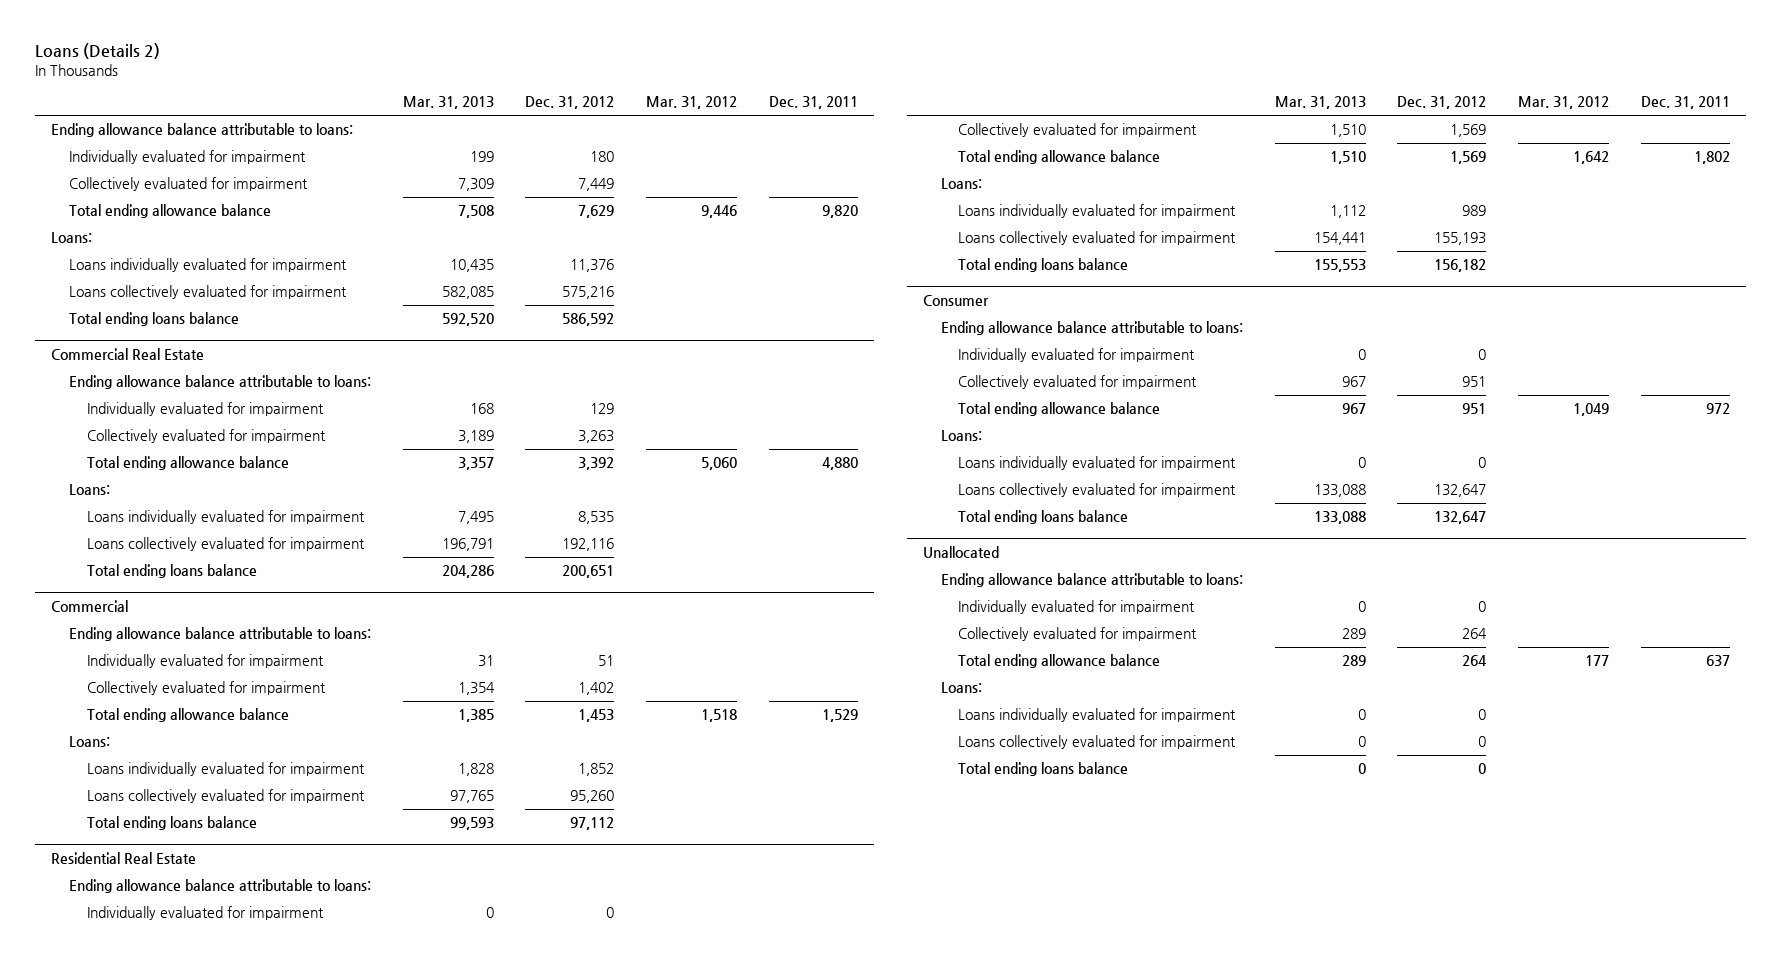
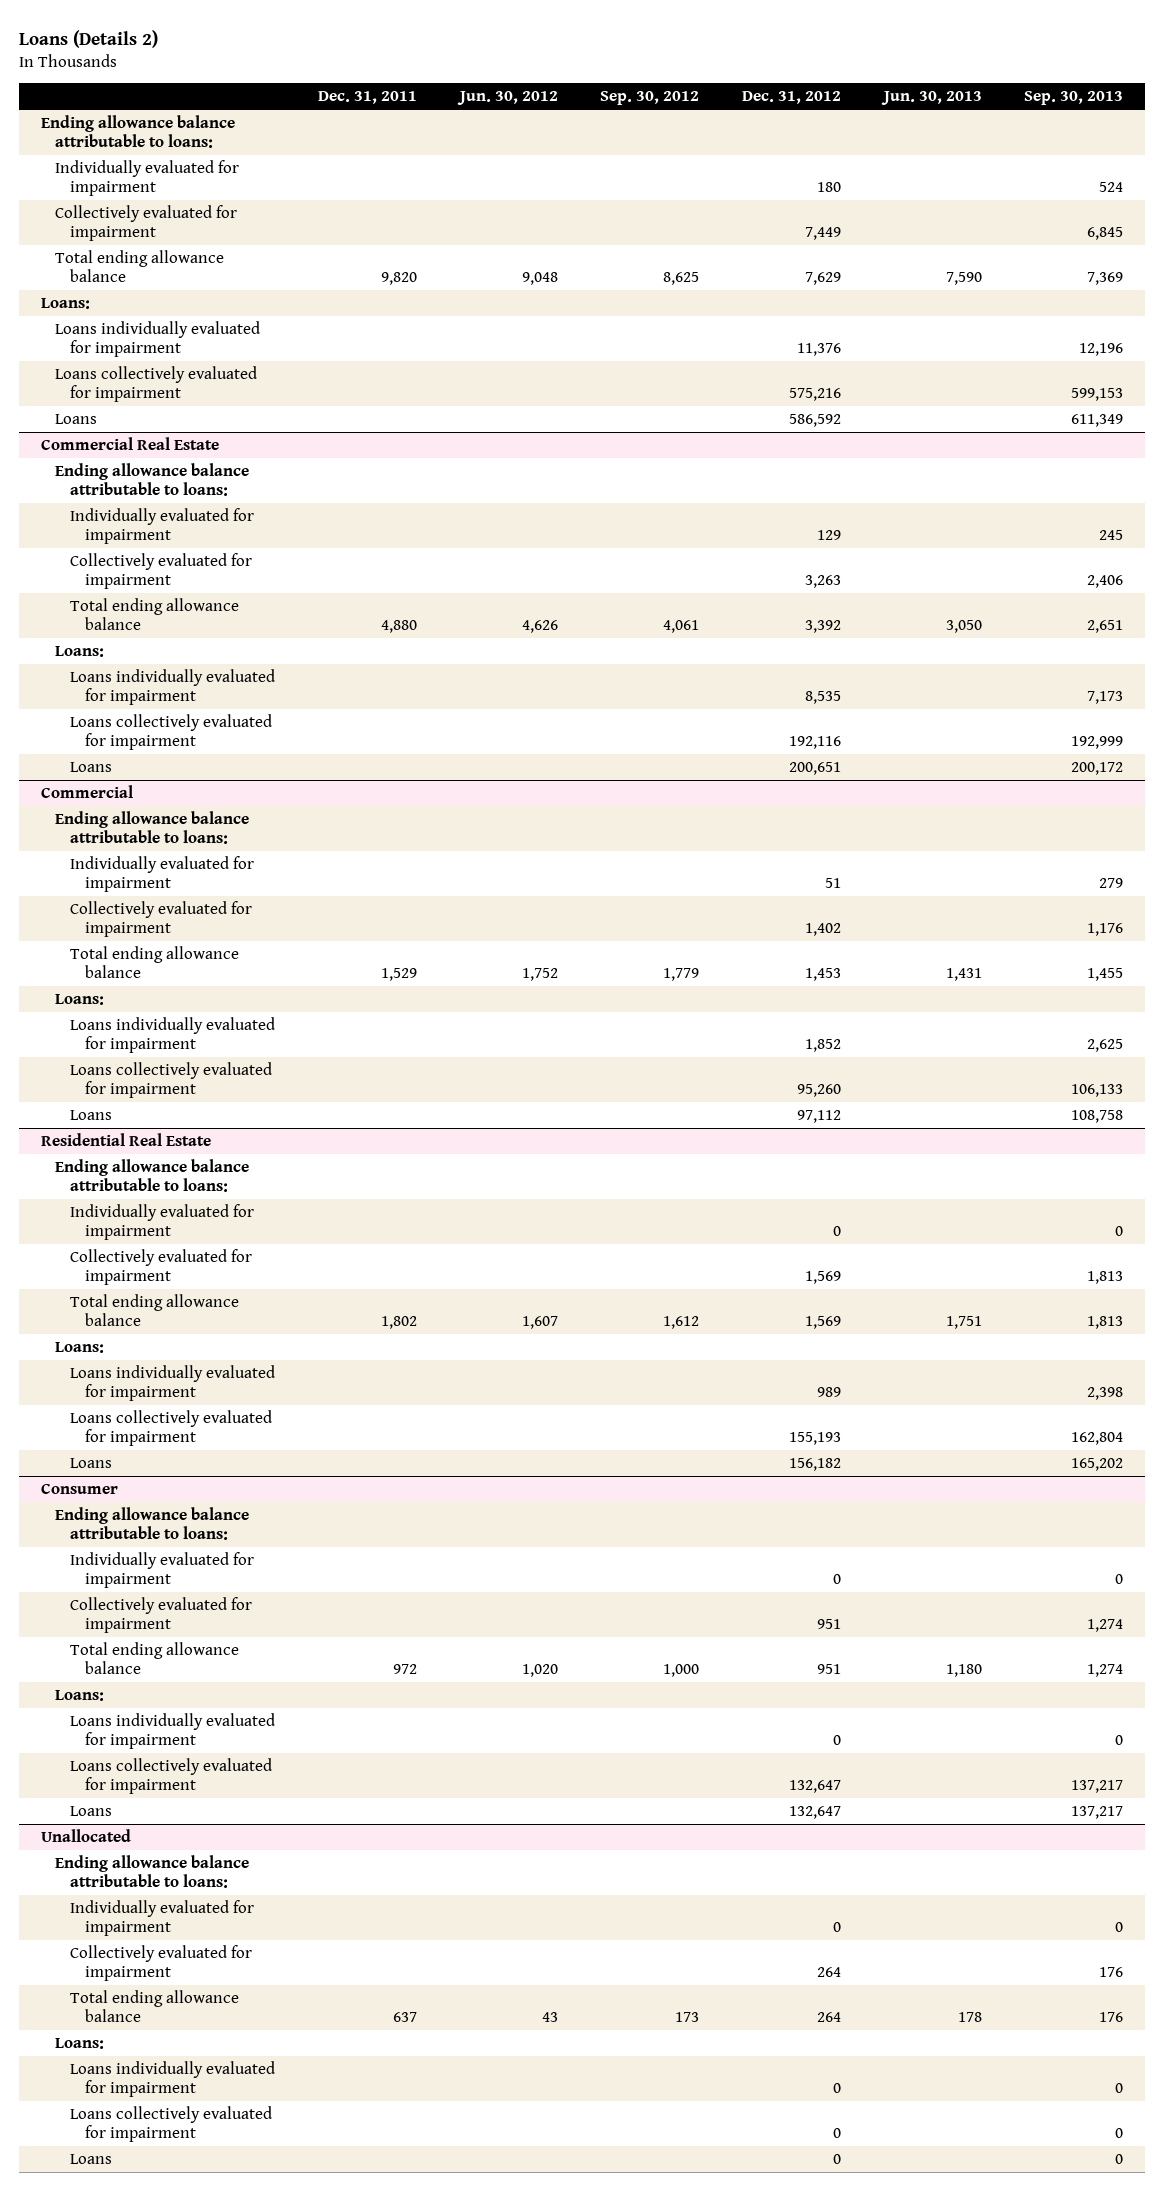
[402,96,494,110] Mar. 31, 2013 -> none
[646,96,738,110] Mar. 31, 2012 -> none
none -> [456,91,558,106] Jun. 30, 2012
none -> [600,91,700,106] Sep. 30, 2012
none -> [880,91,982,106] Jun. 30, 2013
none -> [1024,91,1124,106] Sep. 30, 2013
[68,312,239,327] Total ending loans balance -> [55,414,98,425] Loans
[86,564,257,579] Total ending loans balance -> [70,762,113,773] Loans
[86,816,257,831] Total ending loans balance -> [70,1110,113,1121] Loans
[958,258,1129,273] Total ending loans balance -> [70,1458,113,1469] Loans
[958,510,1129,525] Total ending loans balance -> [70,1806,113,1817] Loans
[958,762,1129,777] Total ending loans balance -> [70,2154,113,2165] Loans

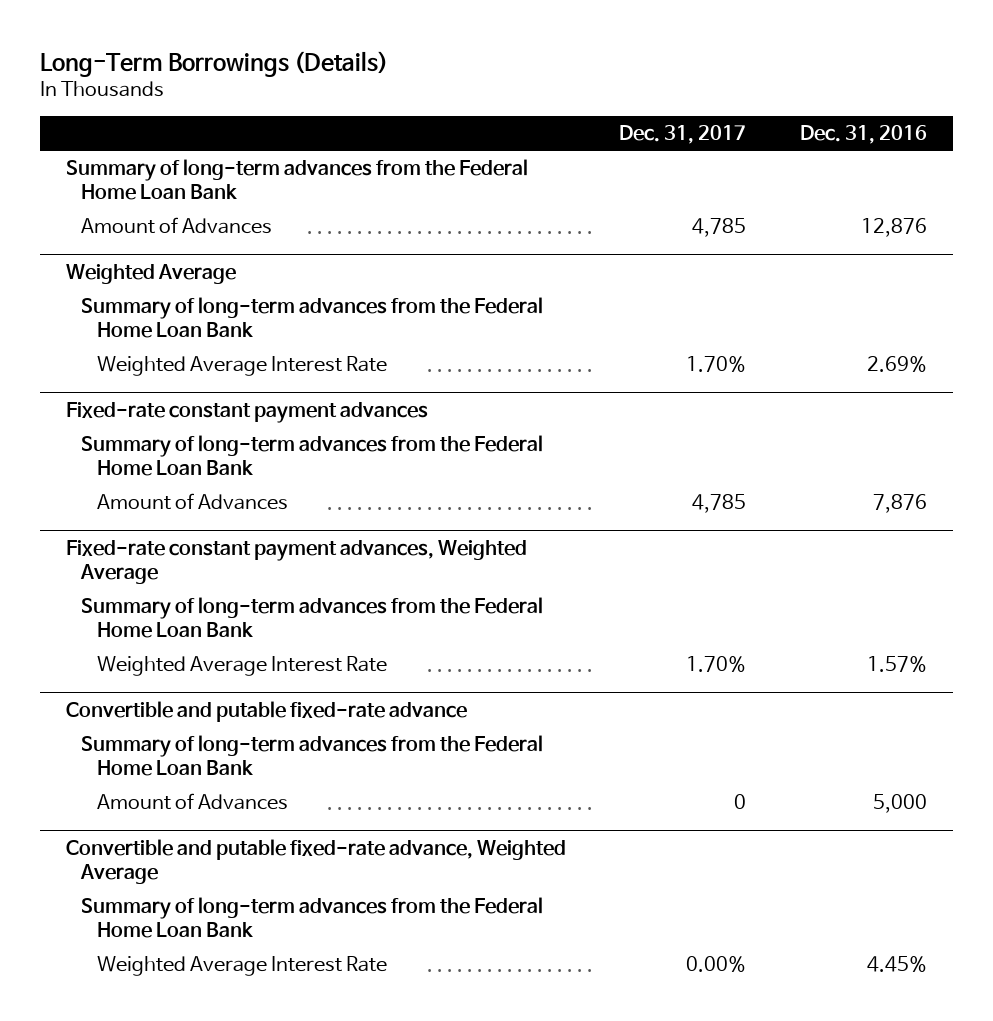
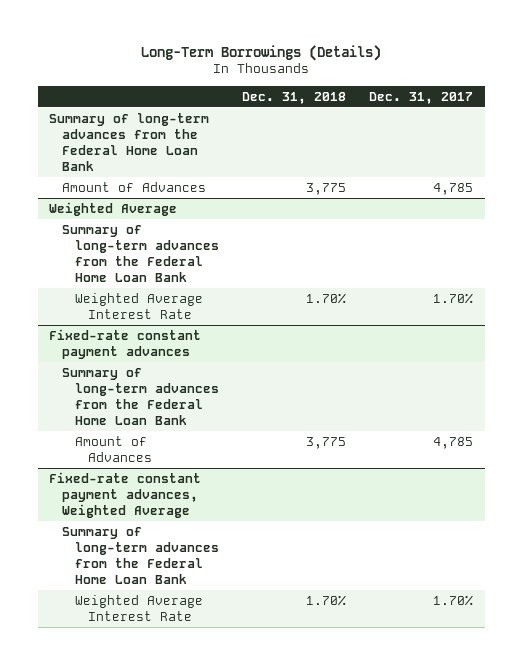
[799,125,927,145] Dec. 31, 2016 -> none
none -> [242,91,347,104] Dec. 31, 2018
[66,701,468,723] Convertible and putable fixed-rate advance -> none
[81,735,544,776] Summary of long-term advances from the Federal Home Loan Bank -> none
[96,793,288,811] Amount of Advances -> none
[66,839,567,884] Convertible and putable fixed-rate advance, Weighted Average -> none
[81,897,544,938] Summary of long-term advances from the Federal Home Loan Bank -> none
[96,956,387,977] Weighted Average Interest Rate -> none

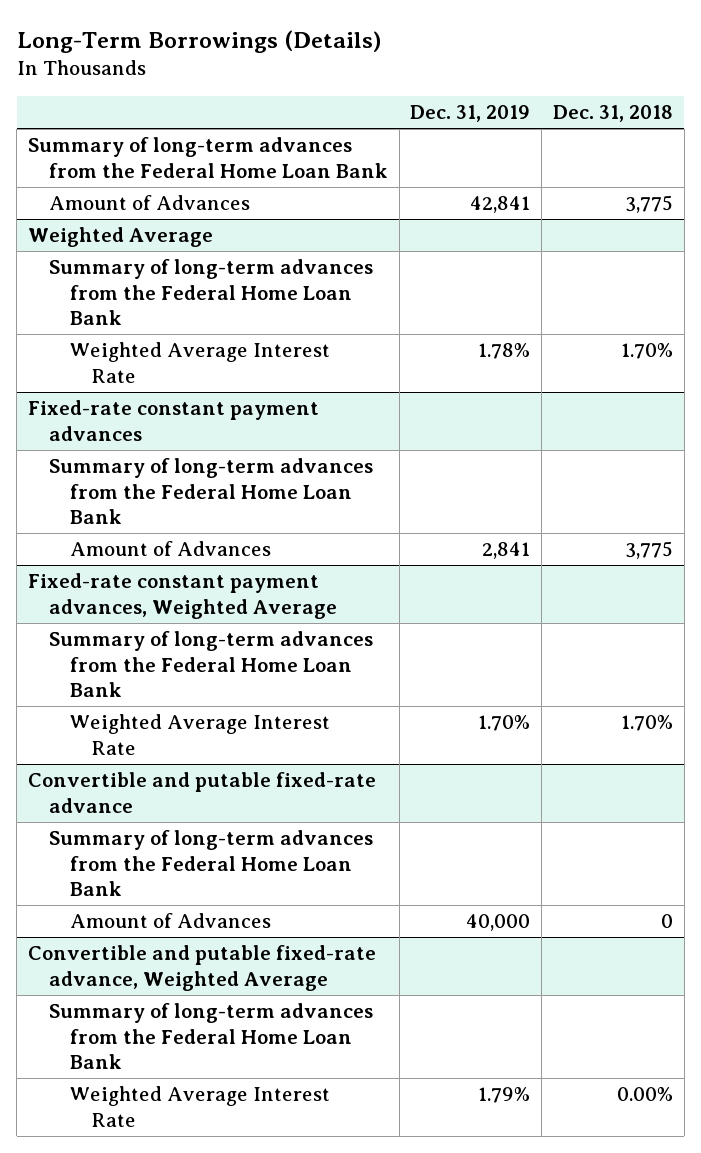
[369,91,474,104] Dec. 31, 2017 -> none
none -> [410,104,531,122] Dec. 31, 2019
none -> [27,772,376,813] Convertible and putable fixed-rate advance
none -> [48,830,373,897] Summary of long-term advances from the Federal Home Loan Bank
none -> [69,913,271,929] Amount of Advances
none -> [27,945,376,991] Convertible and putable fixed-rate advance, Weighted Average
none -> [48,1003,373,1070] Summary of long-term advances from the Federal Home Loan Bank
none -> [69,1086,330,1127] Weighted Average Interest Rate

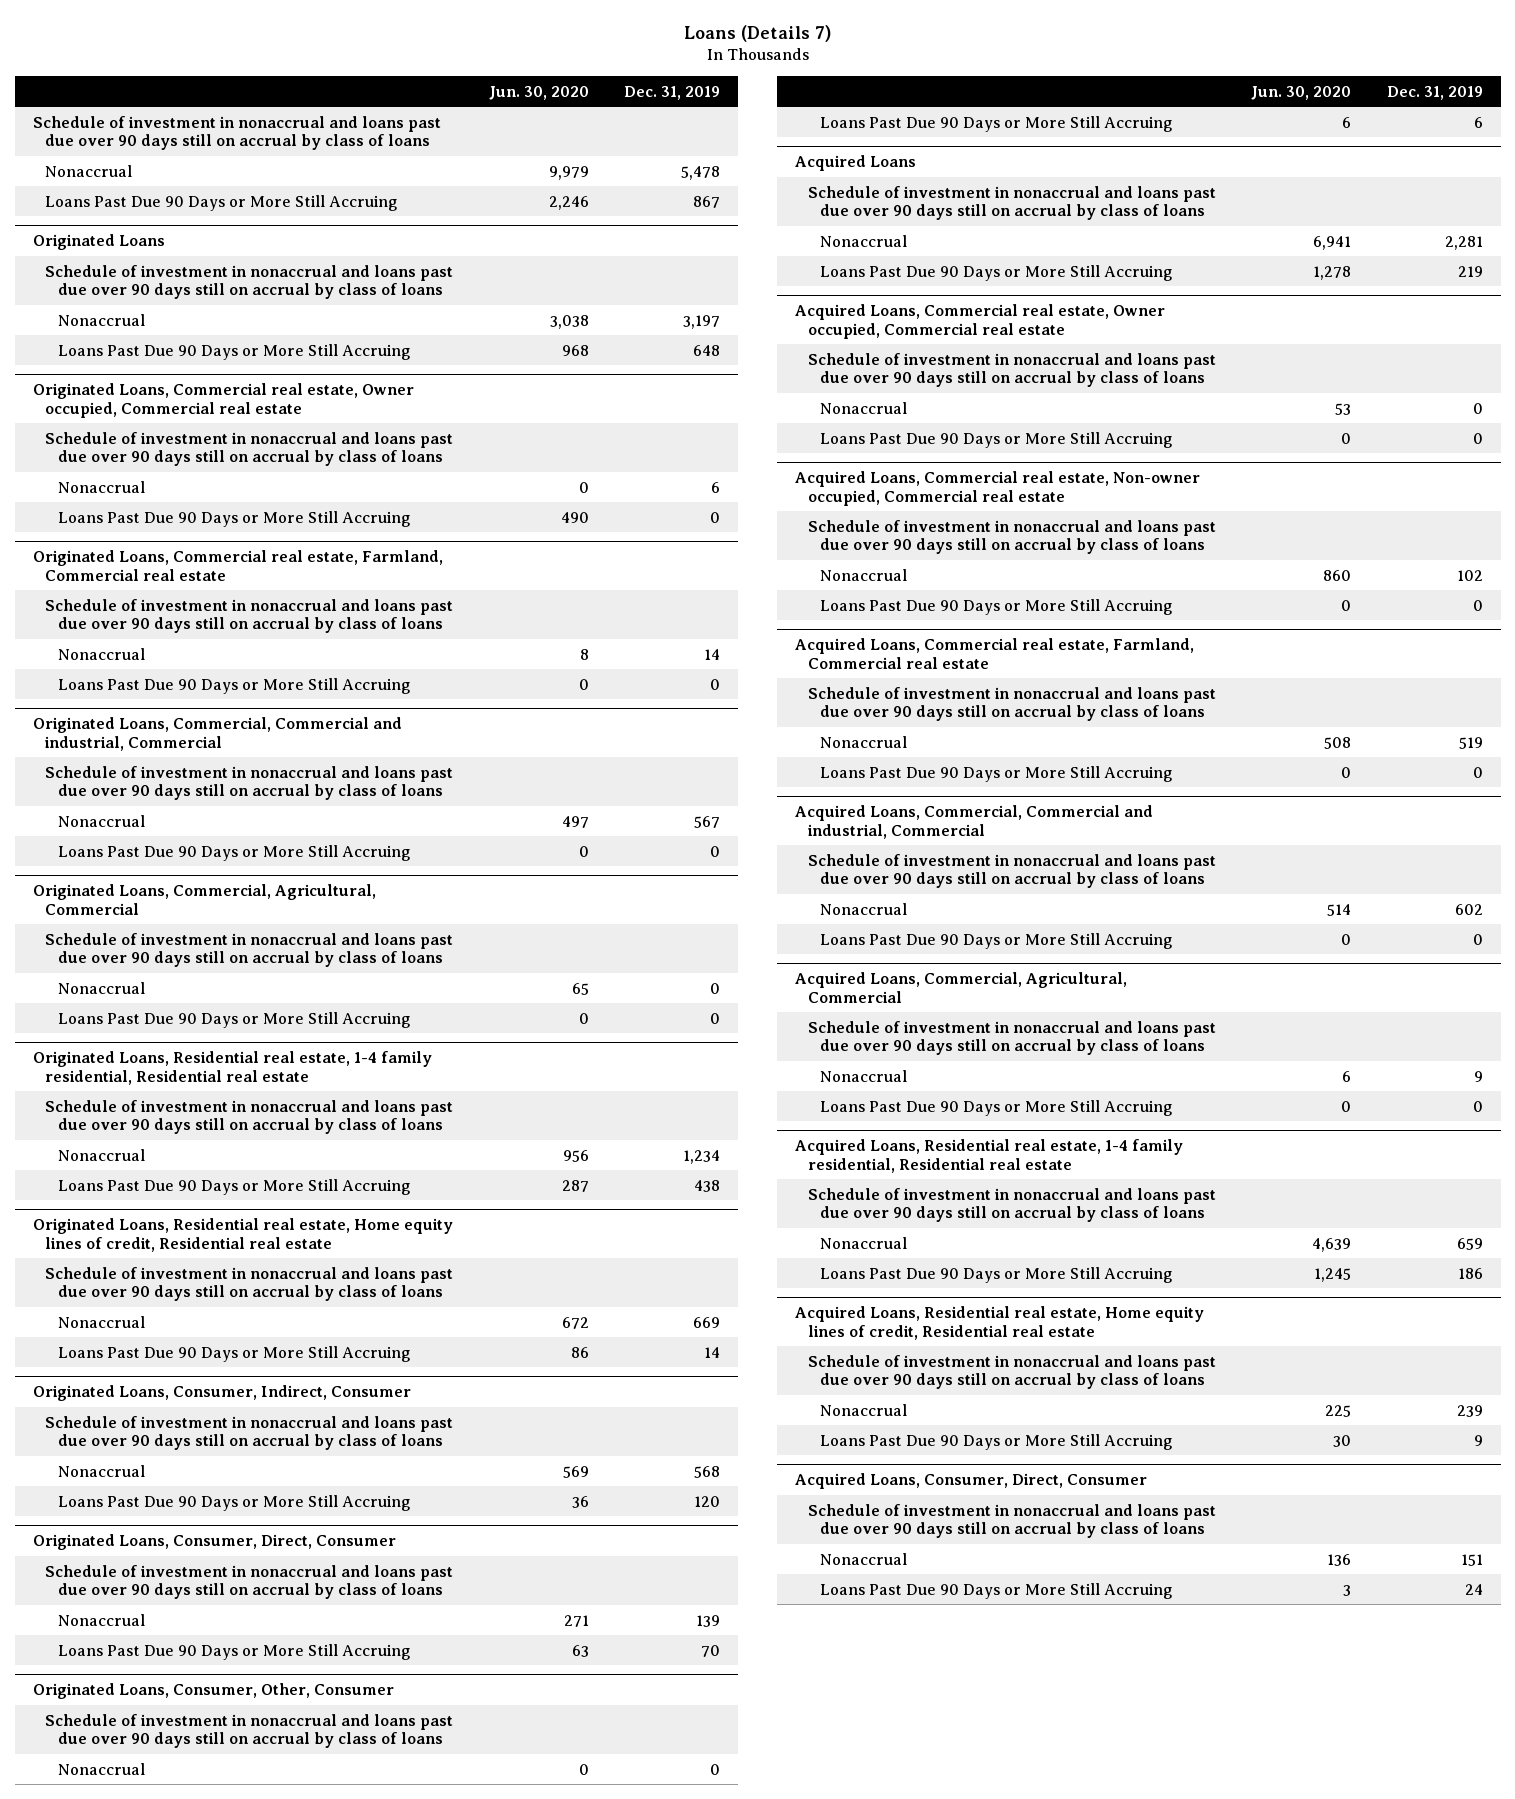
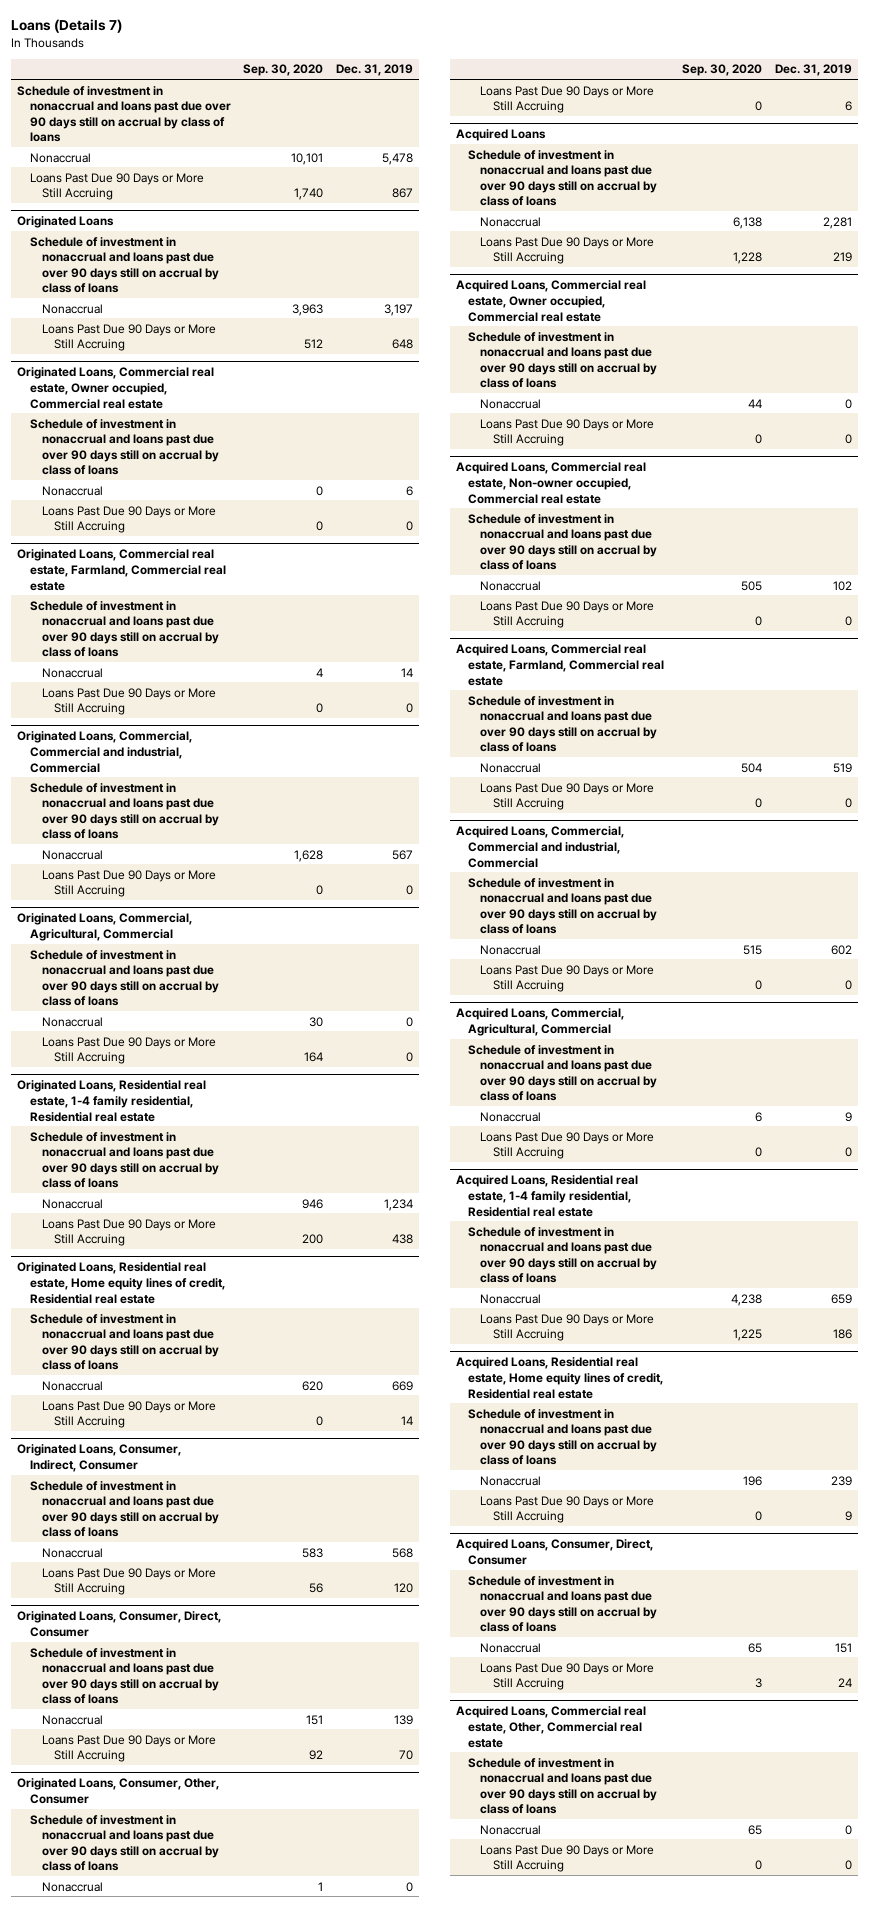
[488,85,589,100] Jun. 30, 2020 -> none
none -> [243,64,324,77] Sep. 30, 2020
none -> [456,1706,647,1748] Acquired Loans, Commercial real estate, Other, Commercial real estate
none -> [468,1757,658,1815] Schedule of investment in nonaccrual and loans past due over 90 days still on accrual by class of loans
none -> [480,1824,542,1835] Nonaccrual
none -> [480,1844,655,1873] Loans Past Due 90 Days or More Still Accruing

